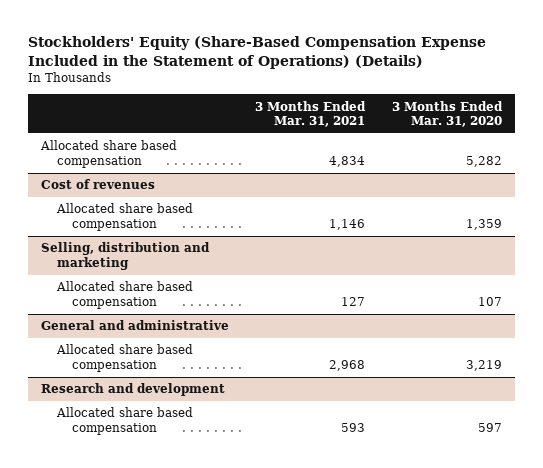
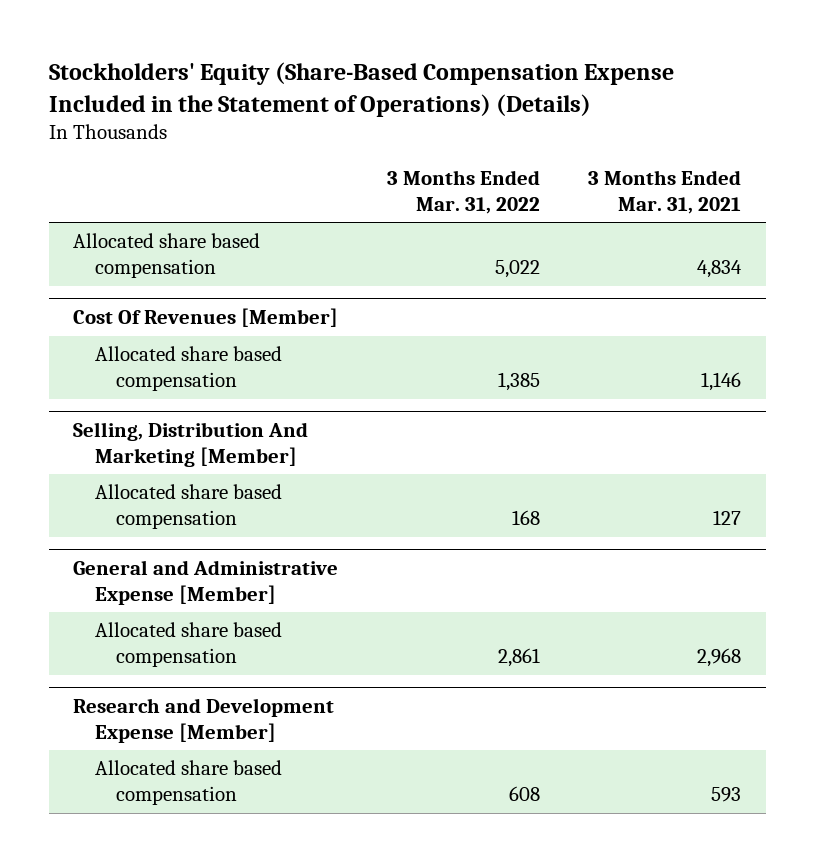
[391,100,503,128] 3 Months Ended Mar. 31, 2020 -> none
none -> [386,169,540,214] 3 Months Ended Mar. 31, 2022
[41,179,156,190] Cost of revenues -> [73,308,339,328] Cost Of Revenues [Member]
[41,242,211,271] Selling, distribution and marketing -> [73,422,309,468] Selling, Distribution And Marketing [Member]
[41,320,230,331] General and administrative -> [73,560,339,606] General and Administrative Expense [Member]
[41,383,226,397] Research and development -> [73,698,335,744] Research and Development Expense [Member]

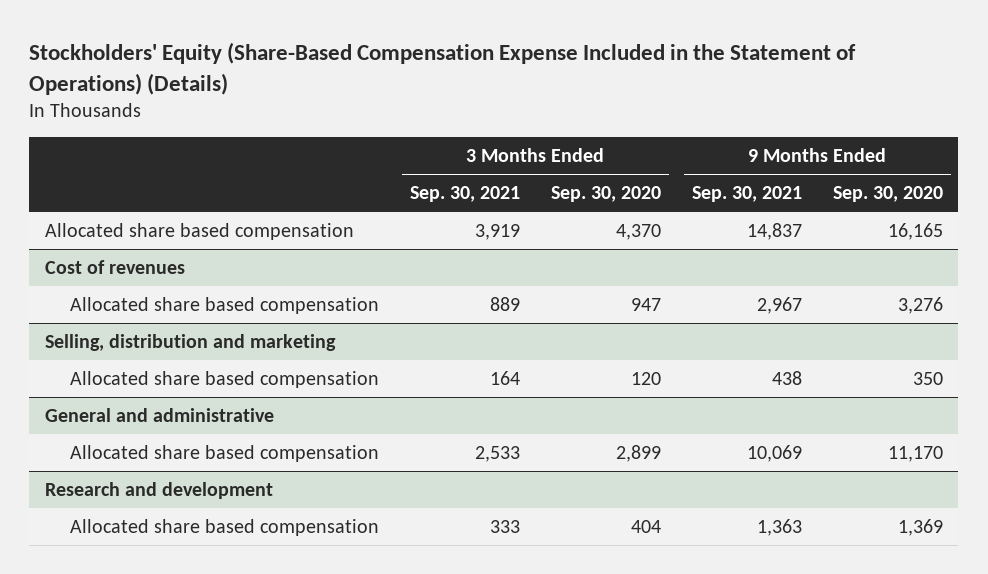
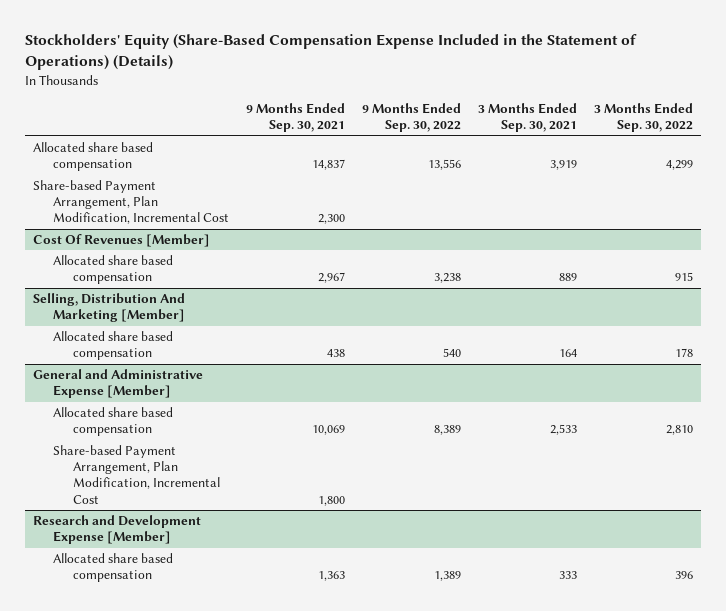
[550,186,661,203] Sep. 30, 2020 -> none
[832,186,943,203] Sep. 30, 2020 -> none
none -> [361,103,461,133] 9 Months Ended Sep. 30, 2022
none -> [593,103,693,133] 3 Months Ended Sep. 30, 2022
none -> [32,180,230,225] Share-based Payment Arrangement, Plan Modification, Incremental Cost
[44,260,185,275] Cost of revenues -> [32,234,210,248] Cost Of Revenues [Member]
[44,334,336,352] Selling, distribution and marketing -> [32,293,186,323] Selling, Distribution And Marketing [Member]
[44,408,274,423] General and administrative -> [32,369,203,399] General and Administrative Expense [Member]
none -> [53,445,221,504] Share-based Payment Arrangement, Plan Modification, Incremental Cost
[44,482,273,500] Research and development -> [32,515,201,545] Research and Development Expense [Member]

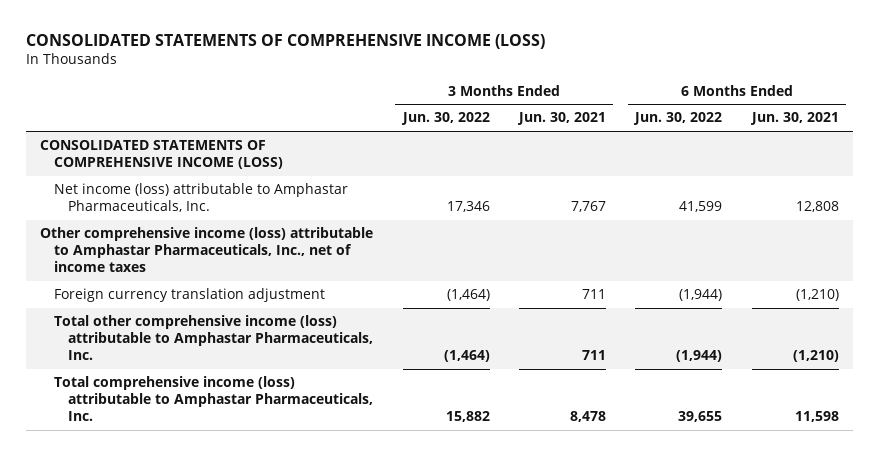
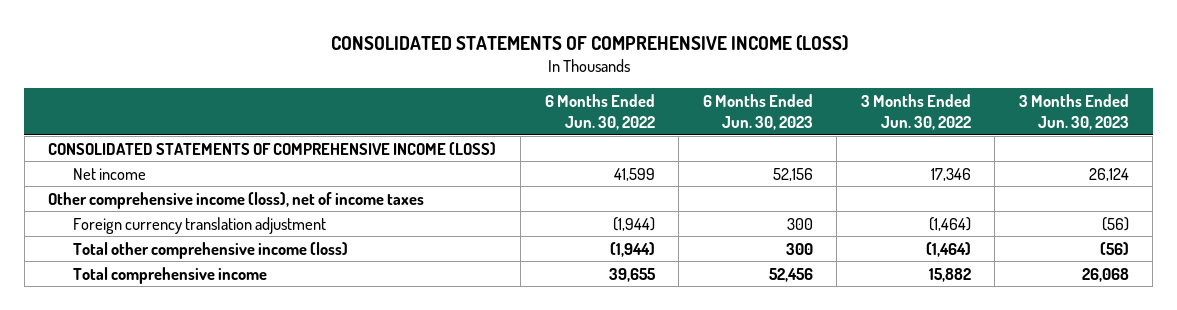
[516,112,606,126] Jun. 30, 2021 -> none
[749,112,839,126] Jun. 30, 2021 -> none
none -> [702,93,813,131] 6 Months Ended Jun. 30, 2023
none -> [1018,93,1129,131] 3 Months Ended Jun. 30, 2023
[54,183,349,213] Net income (loss) attributable to Amphastar Pharmaceuticals, Inc. -> [72,167,146,180] Net income
[40,227,374,273] Other comprehensive income (loss) attributable to Amphastar Pharmaceuticals, Inc., net of income taxes -> [48,191,425,209] Other comprehensive income (loss), net of income taxes
[54,315,374,361] Total other comprehensive income (loss) attributable to Amphastar Pharmaceuticals, Inc. -> [72,241,348,259] Total other comprehensive income (loss)
[54,376,374,422] Total comprehensive income (loss) attributable to Amphastar Pharmaceuticals, Inc. -> [72,266,267,284] Total comprehensive income

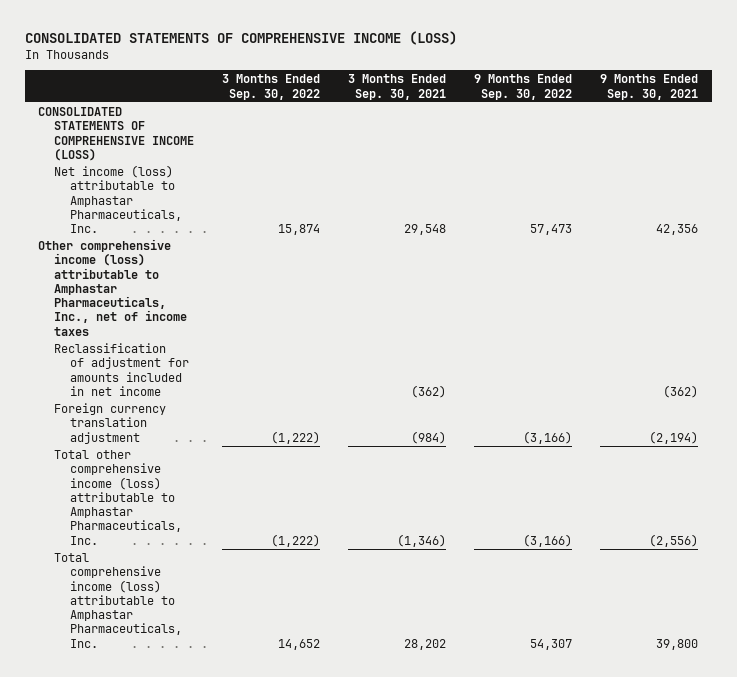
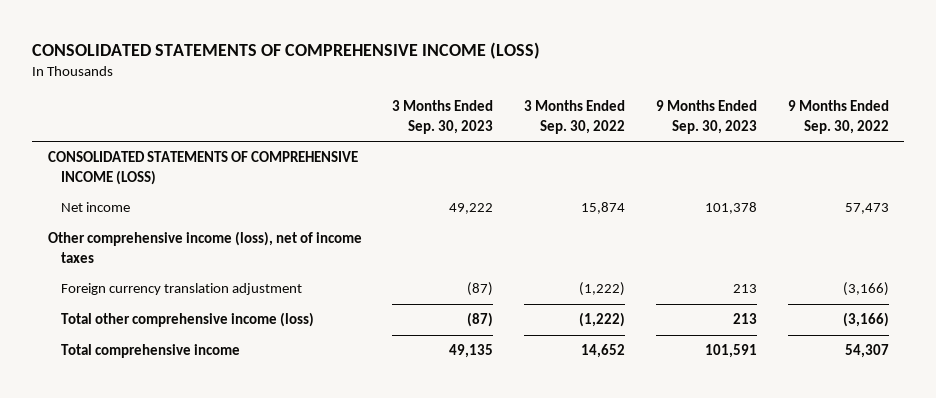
[348,74,447,100] 3 Months Ended Sep. 30, 2021 -> none
[600,74,699,100] 9 Months Ended Sep. 30, 2021 -> none
none -> [392,100,494,134] 3 Months Ended Sep. 30, 2023
none -> [655,100,757,134] 9 Months Ended Sep. 30, 2023
[54,342,189,396] Reclassification of adjustment for amounts included in net income -> none
[54,164,182,234] Net income (loss) attributable to Amphastar Pharmaceuticals, Inc. -> [61,202,131,213] Net income
[38,238,188,336] Other comprehensive income (loss) attributable to Amphastar Pharmaceuticals, Inc., net of income taxes -> [47,231,362,263] Other comprehensive income (loss), net of income taxes
[54,449,182,545] Total other comprehensive income (loss) attributable to Amphastar Pharmaceuticals, Inc. -> [61,312,315,328] Total other comprehensive income (loss)
[54,552,182,648] Total comprehensive income (loss) attributable to Amphastar Pharmaceuticals, Inc. -> [61,344,241,359] Total comprehensive income

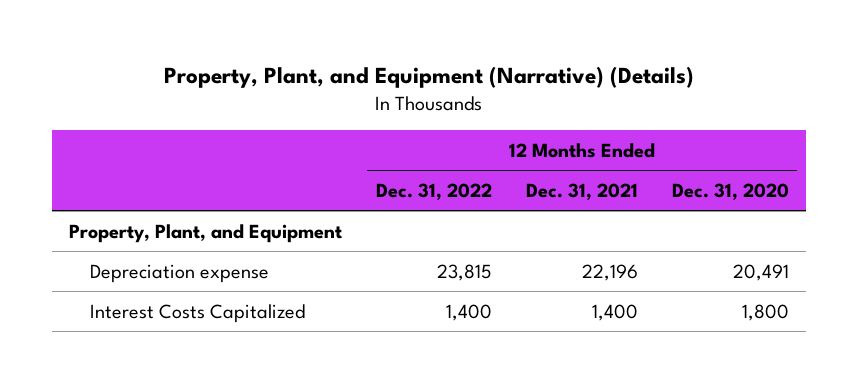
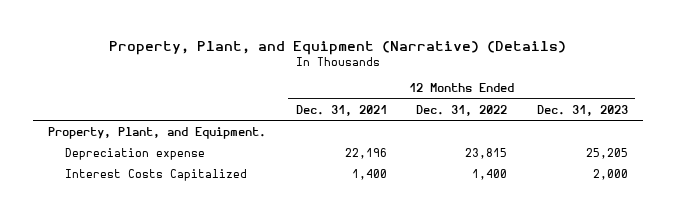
[671,182,789,200] Dec. 31, 2020 -> none
none -> [536,104,628,116] Dec. 31, 2023
[68,223,342,243] Property, Plant, and Equipment -> [48,126,267,139] Property, Plant, and Equipment.

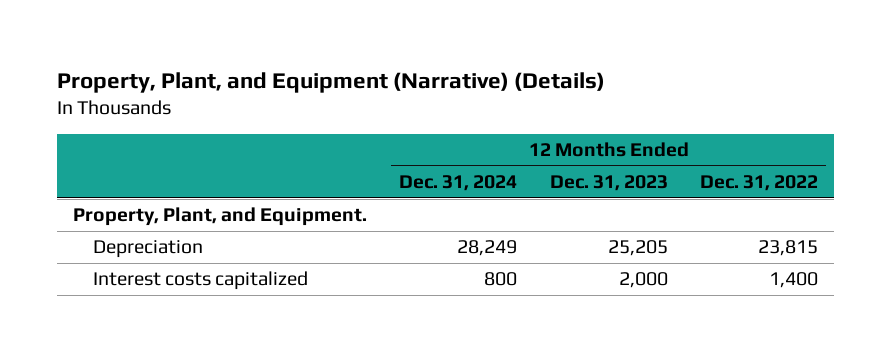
[295,104,387,116] Dec. 31, 2021 -> none
none -> [399,175,518,192] Dec. 31, 2024
[65,147,206,160] Depreciation expense -> [93,240,204,259] Depreciation
[65,168,248,181] Interest Costs Capitalized -> [93,271,309,291] Interest costs capitalized

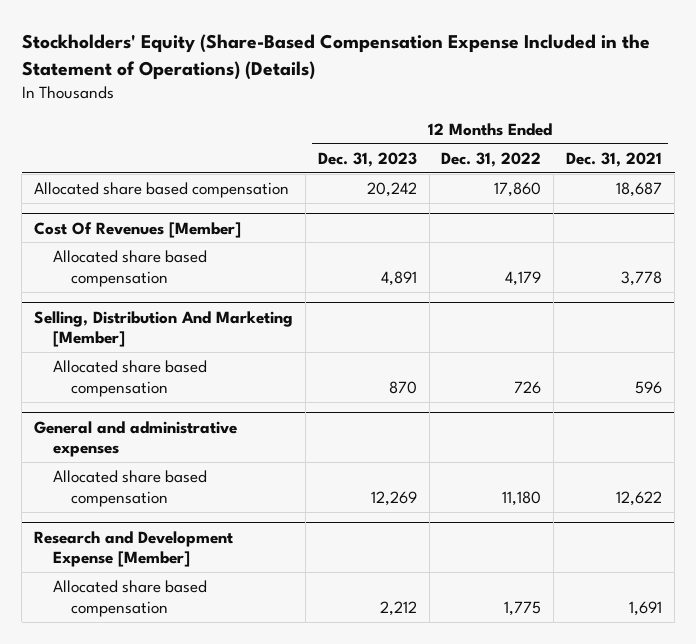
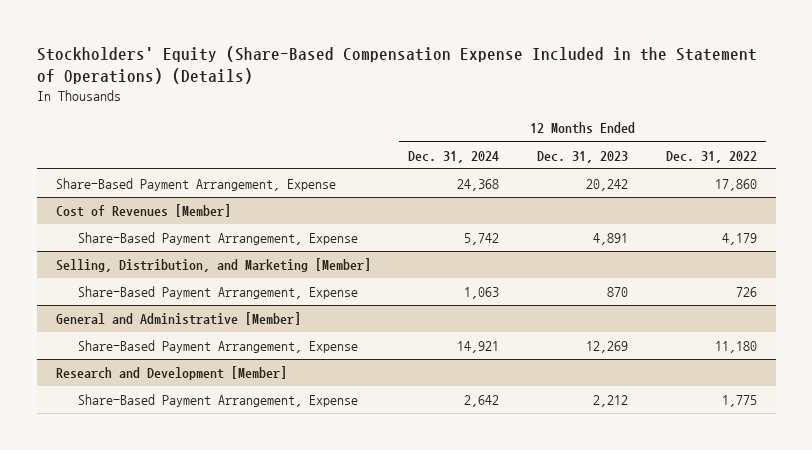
[566,151,663,167] Dec. 31, 2021 -> none
none -> [408,150,500,163] Dec. 31, 2024
[34,182,290,199] Allocated share based compensation -> [55,178,336,192] Share-Based Payment Arrangement, Expense
[34,221,242,238] Cost Of Revenues [Member] -> [55,204,231,218] Cost of Revenues [Member]
[52,250,207,287] Allocated share based compensation -> [77,232,358,246] Share-Based Payment Arrangement, Expense
[34,310,294,348] Selling, Distribution And Marketing [Member] -> [55,258,371,273] Selling, Distribution, and Marketing [Member]
[52,360,207,397] Allocated share based compensation -> [77,286,358,300] Share-Based Payment Arrangement, Expense
[34,420,238,458] General and administrative expenses -> [55,312,301,326] General and Administrative [Member]
[52,470,207,507] Allocated share based compensation -> [77,340,358,354] Share-Based Payment Arrangement, Expense
[34,530,234,568] Research and Development Expense [Member] -> [55,366,287,381] Research and Development [Member]
[52,580,207,617] Allocated share based compensation -> [77,394,358,408] Share-Based Payment Arrangement, Expense

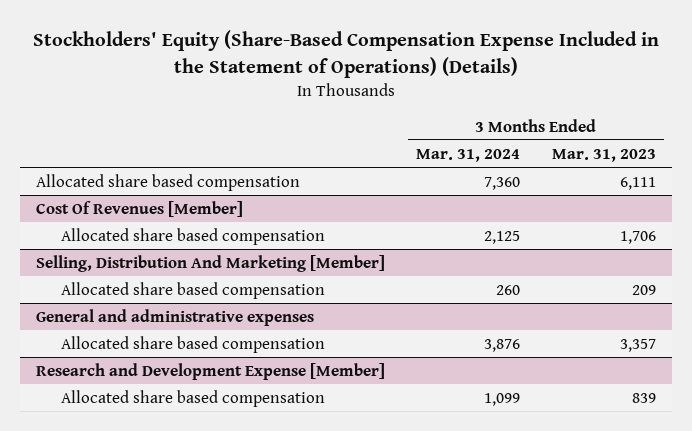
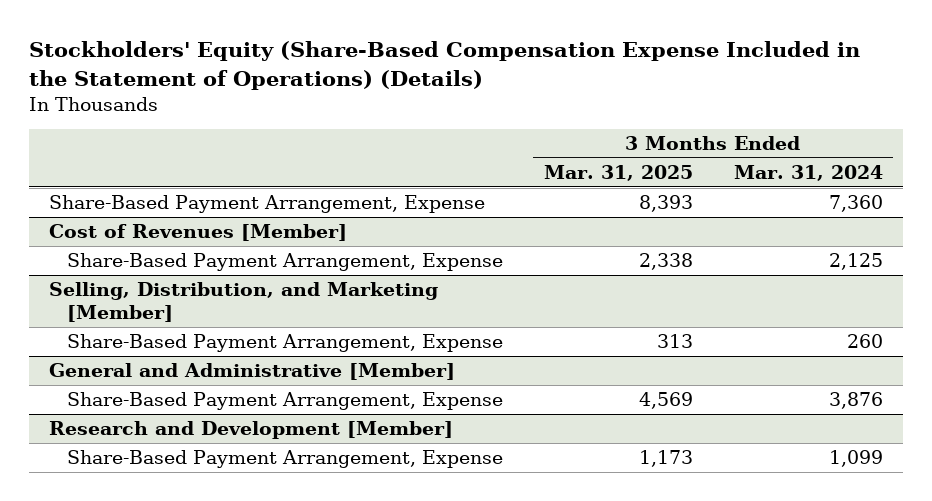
[552,148,657,162] Mar. 31, 2023 -> none
none -> [543,165,693,182] Mar. 31, 2025
[35,173,300,191] Allocated share based compensation -> [49,195,486,214] Share-Based Payment Arrangement, Expense
[35,200,243,217] Cost Of Revenues [Member] -> [49,224,348,242] Cost of Revenues [Member]
[60,227,325,245] Allocated share based compensation -> [66,253,503,272] Share-Based Payment Arrangement, Expense
[35,254,385,272] Selling, Distribution And Marketing [Member] -> [49,282,439,322] Selling, Distribution, and Marketing [Member]
[60,281,325,299] Allocated share based compensation -> [66,334,503,353] Share-Based Payment Arrangement, Expense
[35,308,314,326] General and administrative expenses -> [49,363,456,381] General and Administrative [Member]
[60,335,325,353] Allocated share based compensation -> [66,392,503,411] Share-Based Payment Arrangement, Expense
[35,362,385,380] Research and Development Expense [Member] -> [49,421,454,440] Research and Development [Member]
[60,389,325,407] Allocated share based compensation -> [66,450,503,469] Share-Based Payment Arrangement, Expense

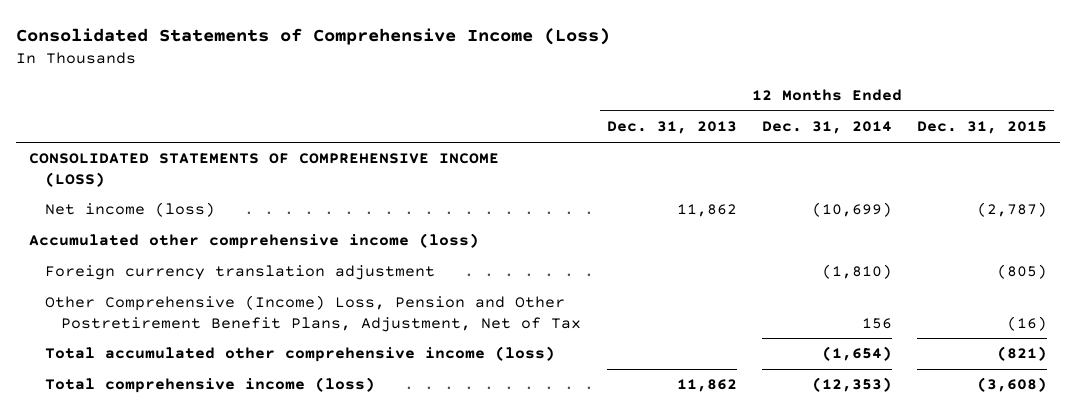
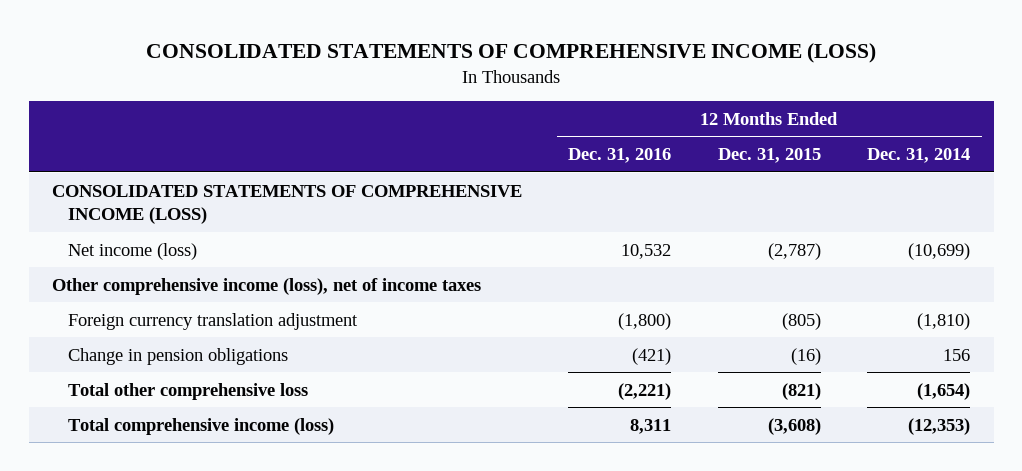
[15,28,610,46] Consolidated Statements of Comprehensive Income (Loss) -> [146,42,877,63] CONSOLIDATED STATEMENTS OF COMPREHENSIVE INCOME (LOSS)
[606,121,737,135] Dec. 31, 2013 -> none
none -> [568,148,672,164] Dec. 31, 2016
[28,233,479,250] Accumulated other comprehensive income (loss) -> [51,277,481,295] Other comprehensive income (loss), net of income taxes
[45,295,582,332] Other Comprehensive (Income) Loss, Pension and Other Postretirement Benefit Plans, Adjustment, Net of Tax -> [67,347,288,365] Change in pension obligations
[45,346,556,363] Total accumulated other comprehensive income (loss) -> [67,382,308,400] Total other comprehensive loss

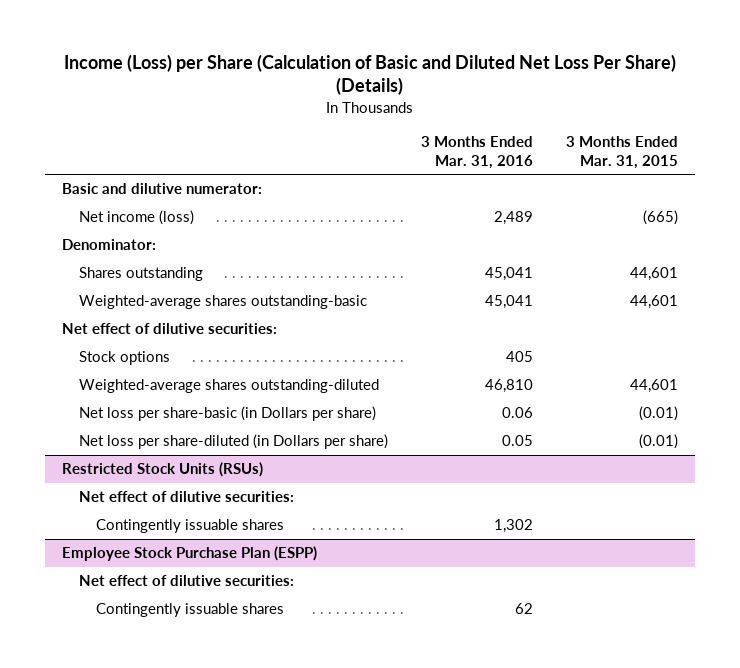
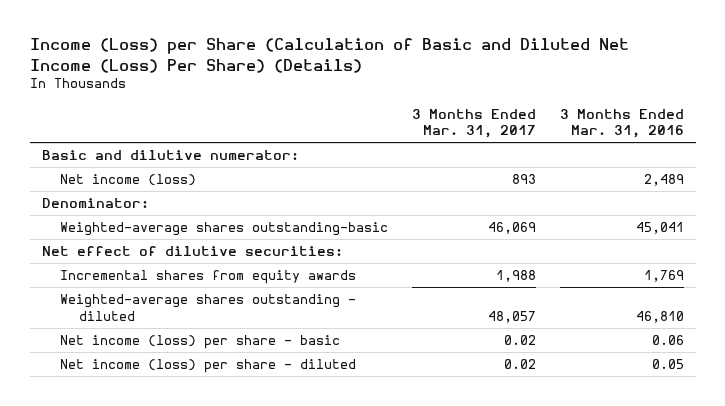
[63,53,676,96] Income (Loss) per Share (Calculation of Basic and Diluted Net Loss Per Share) (Details) -> [29,38,629,73] Income (Loss) per Share (Calculation of Basic and Diluted Net Income (Loss) Per Share) (Details)
[566,135,679,169] 3 Months Ended Mar. 31, 2015 -> none
none -> [412,108,537,139] 3 Months Ended Mar. 31, 2017
[78,267,203,282] Shares outstanding -> none
[78,351,170,366] Stock options -> none
[61,462,263,478] Restricted Stock Units (RSUs) -> none
[78,491,294,503] Net effect of dilutive securities: -> none
[96,519,285,534] Contingently issuable shares -> none
[61,546,317,562] Employee Stock Purchase Plan (ESPP) -> none
[78,575,294,587] Net effect of dilutive securities: -> none
[96,603,285,618] Contingently issuable shares -> none
none -> [60,270,357,285] Incremental shares from equity awards
[78,379,379,394] Weighted-average shares outstanding-diluted -> [60,294,357,321] Weighted-average shares outstanding - diluted
[78,406,376,422] Net loss per share-basic (in Dollars per share) -> [60,335,341,350] Net income (loss) per share - basic
[78,434,388,450] Net loss per share-diluted (in Dollars per share) -> [60,359,357,374] Net income (loss) per share - diluted

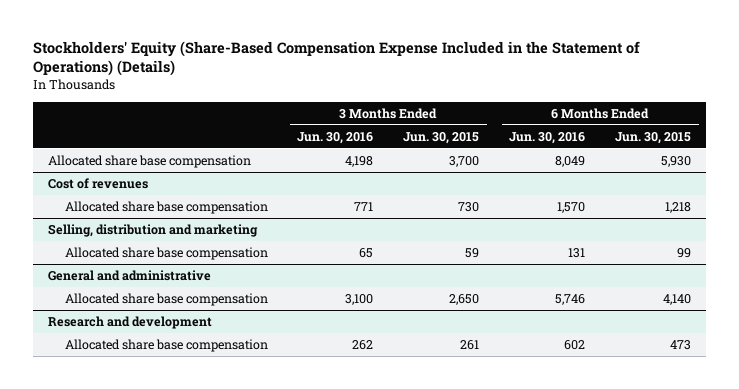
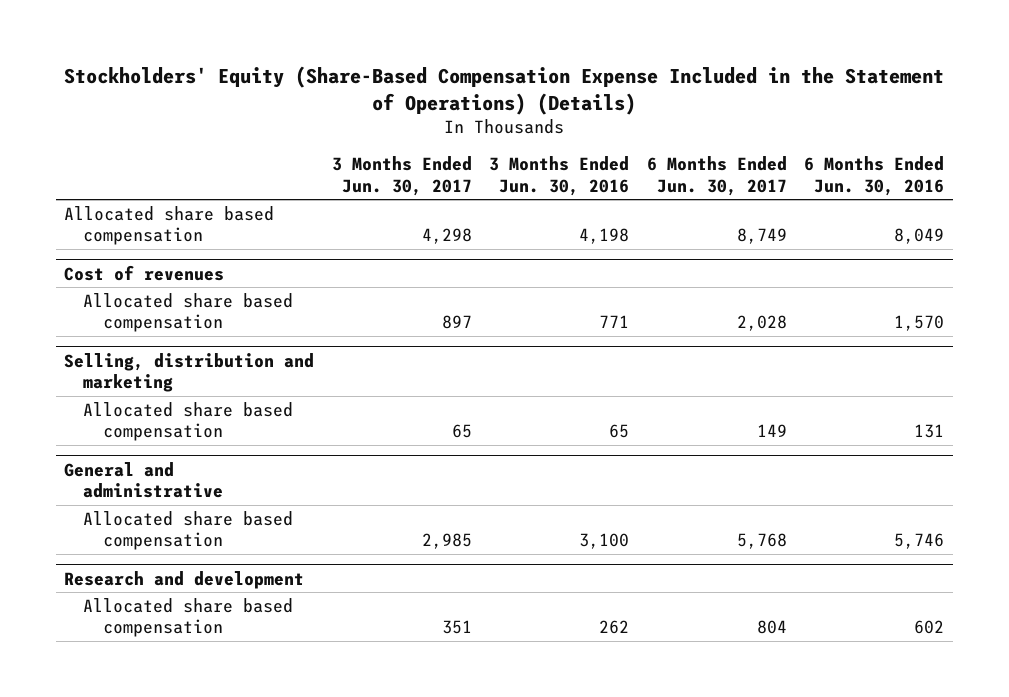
[403,131,480,144] Jun. 30, 2015 -> none
[615,131,692,144] Jun. 30, 2015 -> none
none -> [331,156,472,196] 3 Months Ended Jun. 30, 2017
none -> [646,156,787,196] 6 Months Ended Jun. 30, 2017
[48,154,252,168] Allocated share base compensation -> [64,205,275,246] Allocated share based compensation
[64,200,268,214] Allocated share base compensation -> [83,292,294,333] Allocated share based compensation
[64,246,268,260] Allocated share base compensation -> [83,401,294,442] Allocated share based compensation
[64,292,268,306] Allocated share base compensation -> [83,510,294,551] Allocated share based compensation
[64,338,268,352] Allocated share base compensation -> [83,597,294,638] Allocated share based compensation

